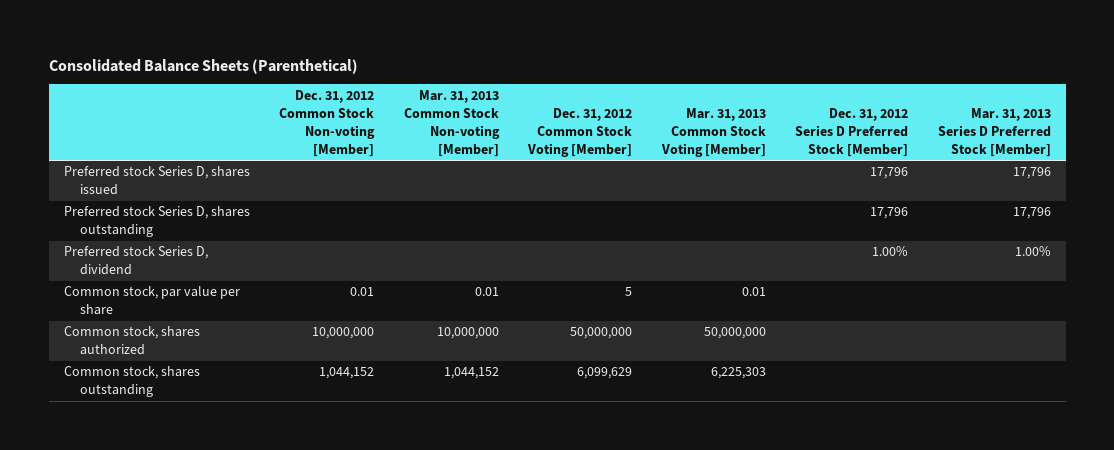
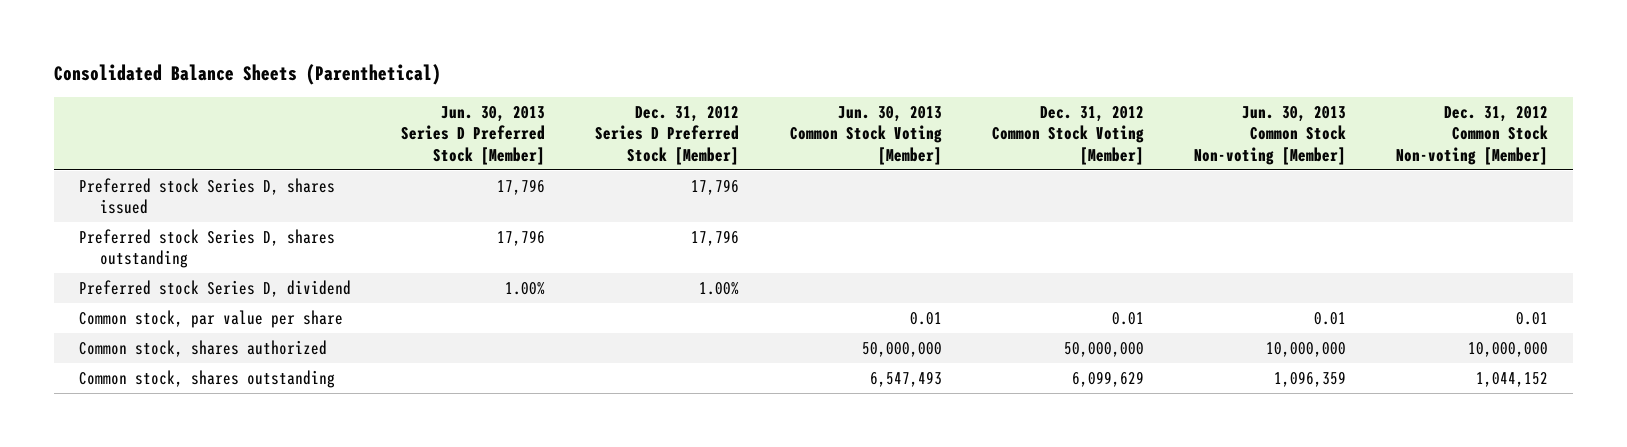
[403,89,500,157] Mar. 31, 2013 Common Stock Non-voting [Member] -> none
[660,107,766,157] Mar. 31, 2013 Common Stock Voting [Member] -> none
[937,107,1051,157] Mar. 31, 2013 Series D Preferred Stock [Member] -> none
none -> [401,106,546,165] Jun. 30, 2013 Series D Preferred Stock [Member]
none -> [789,106,942,165] Jun. 30, 2013 Common Stock Voting [Member]
none -> [1194,106,1347,165] Jun. 30, 2013 Common Stock Non-voting [Member]
[625,287,633,297] 5 -> [1111,312,1144,326] 0.01

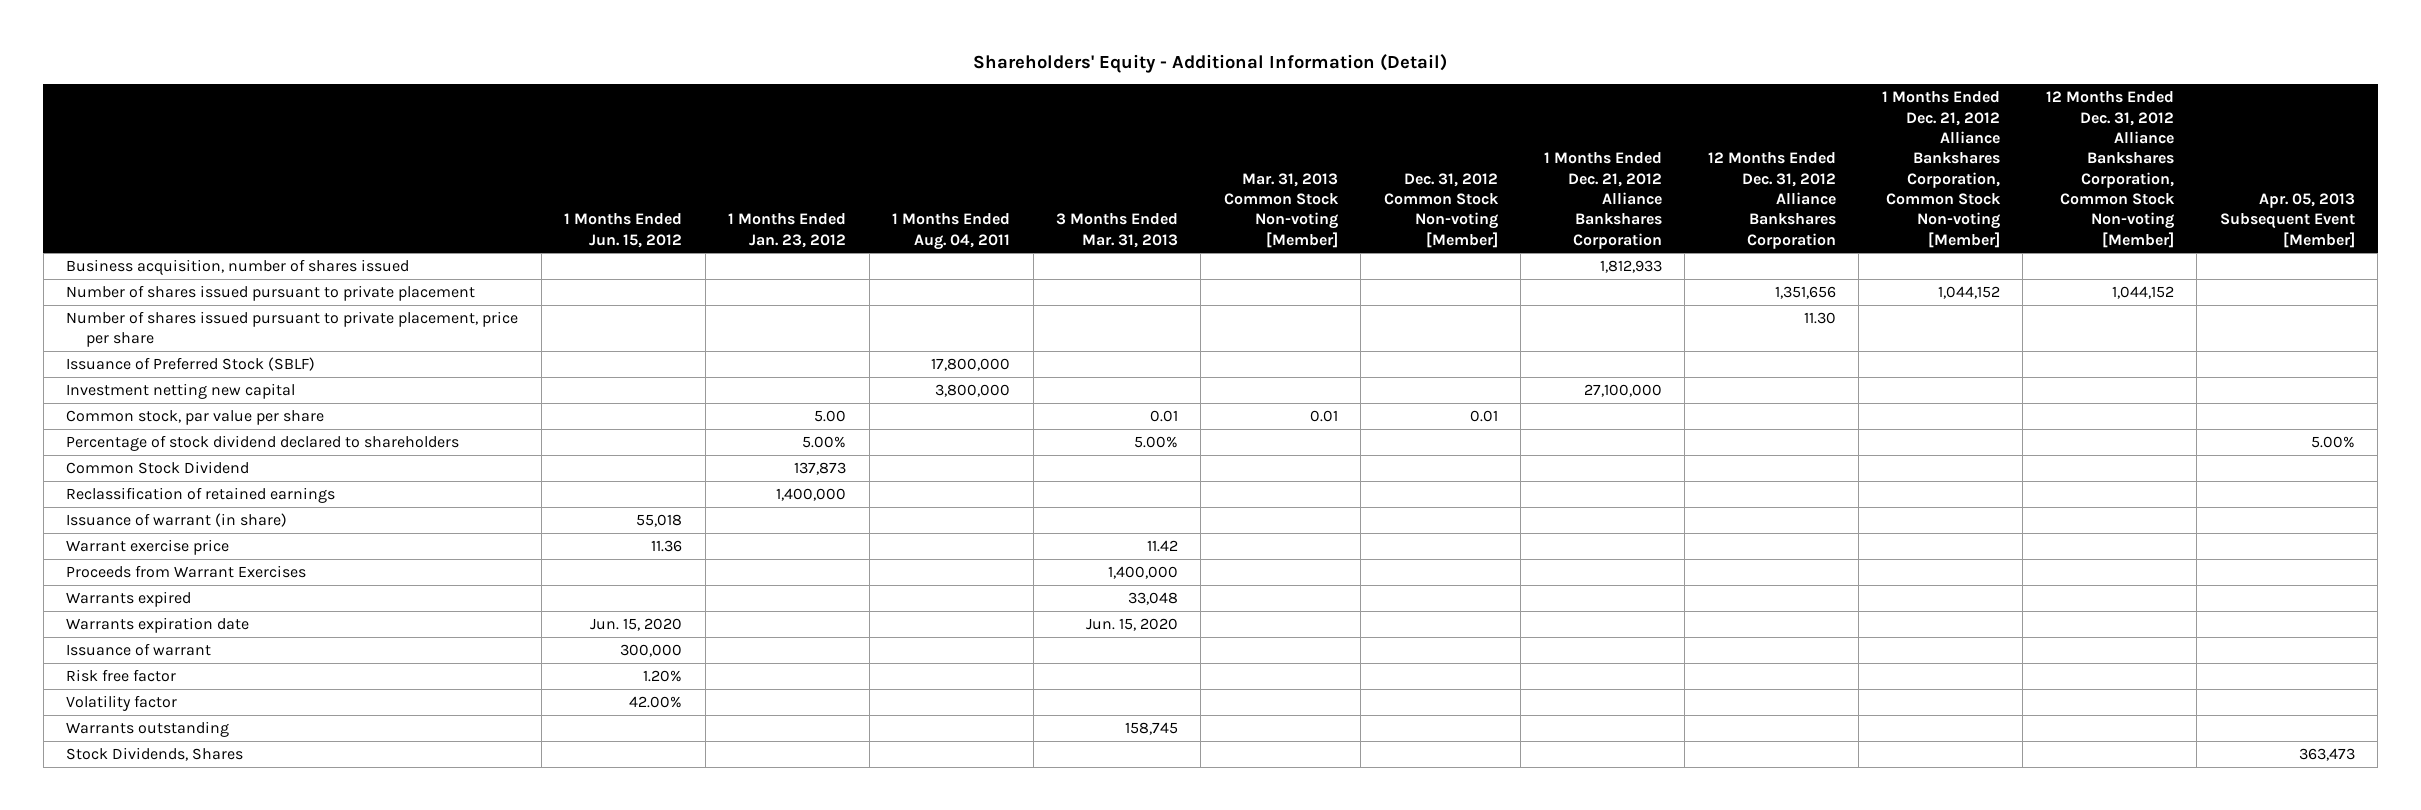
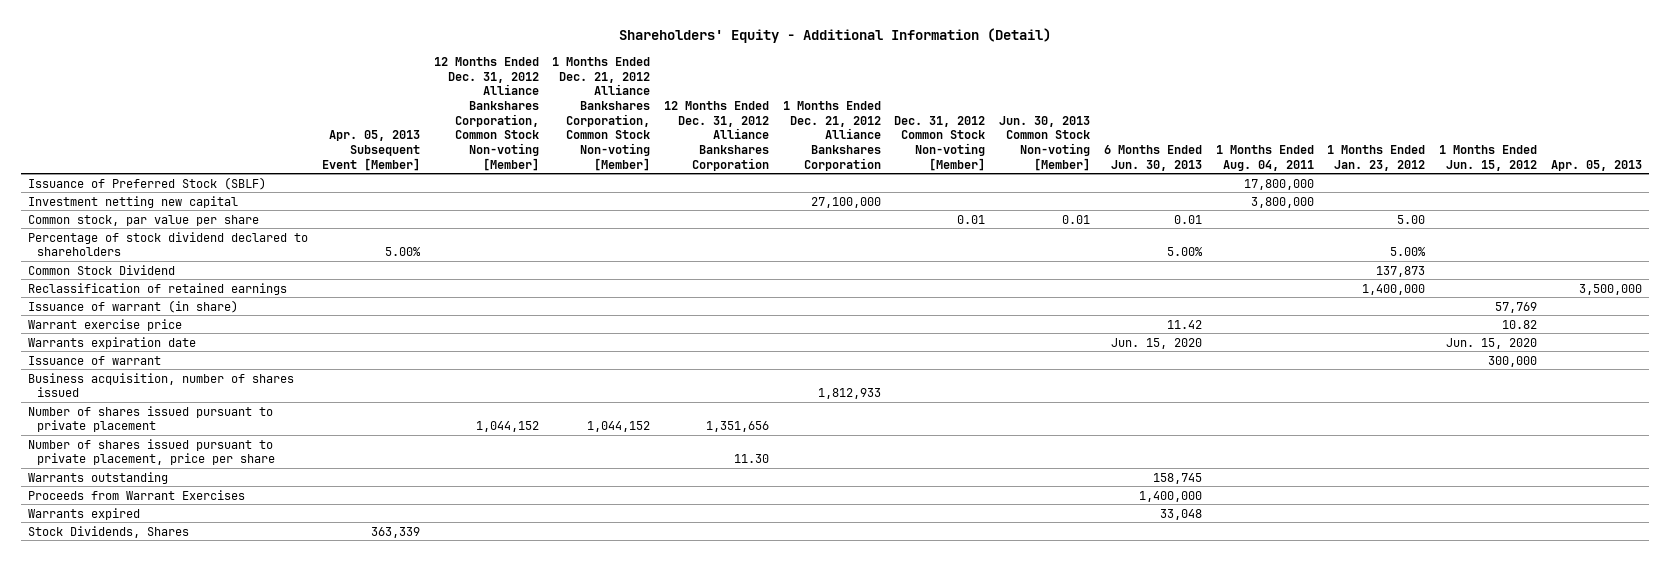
[1056,213,1179,248] 3 Months Ended Mar. 31, 2013 -> none
[1223,172,1339,248] Mar. 31, 2013 Common Stock Non-voting [Member] -> none
none -> [999,115,1091,171] Jun. 30, 2013 Common Stock Non-voting [Member]
none -> [1103,144,1202,171] 6 Months Ended Jun. 30, 2013
none -> [1550,159,1642,171] Apr. 05, 2013
[636,513,683,527] 55,018 -> [1494,301,1537,313] 57,769
[651,539,683,552] 11.36 -> [1501,319,1537,329] 10.82
[66,668,177,682] Risk free factor -> none
[66,694,178,711] Volatility factor -> none
[66,258,410,275] Business acquisition, number of shares issued -> [28,372,295,398] Business acquisition, number of shares issued
[66,284,476,301] Number of shares issued pursuant to private placement -> [28,405,274,433] Number of shares issued pursuant to private placement
[66,310,519,348] Number of shares issued pursuant to private placement, price per share -> [28,438,276,466] Number of shares issued pursuant to private placement, price per share
[66,564,307,578] Proceeds from Warrant Exercises -> [28,489,246,500] Proceeds from Warrant Exercises
[66,590,192,607] Warrants expired -> [28,507,141,520] Warrants expired
[2298,747,2355,761] 363,473 -> [370,526,420,538] 363,339

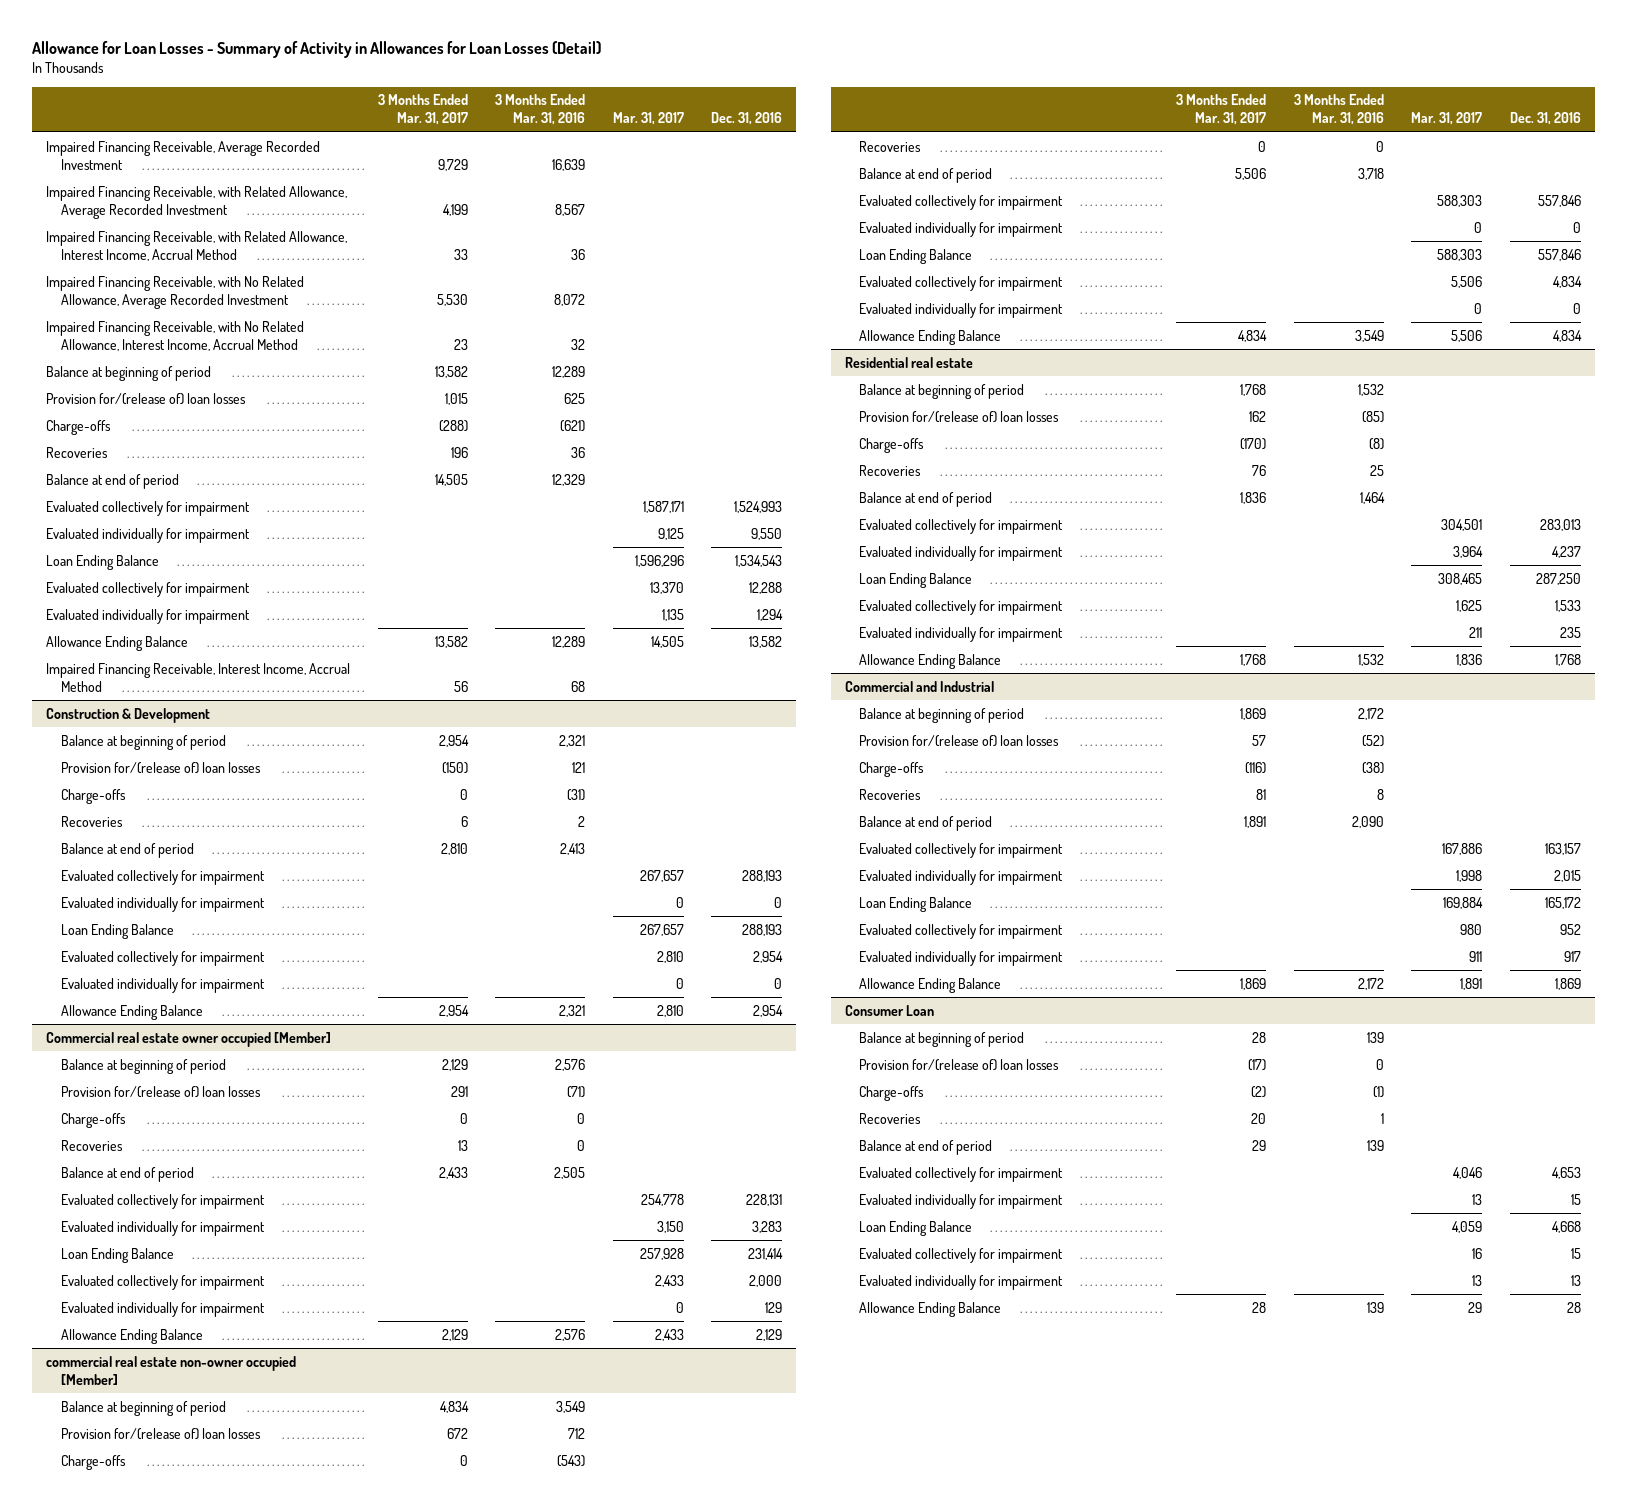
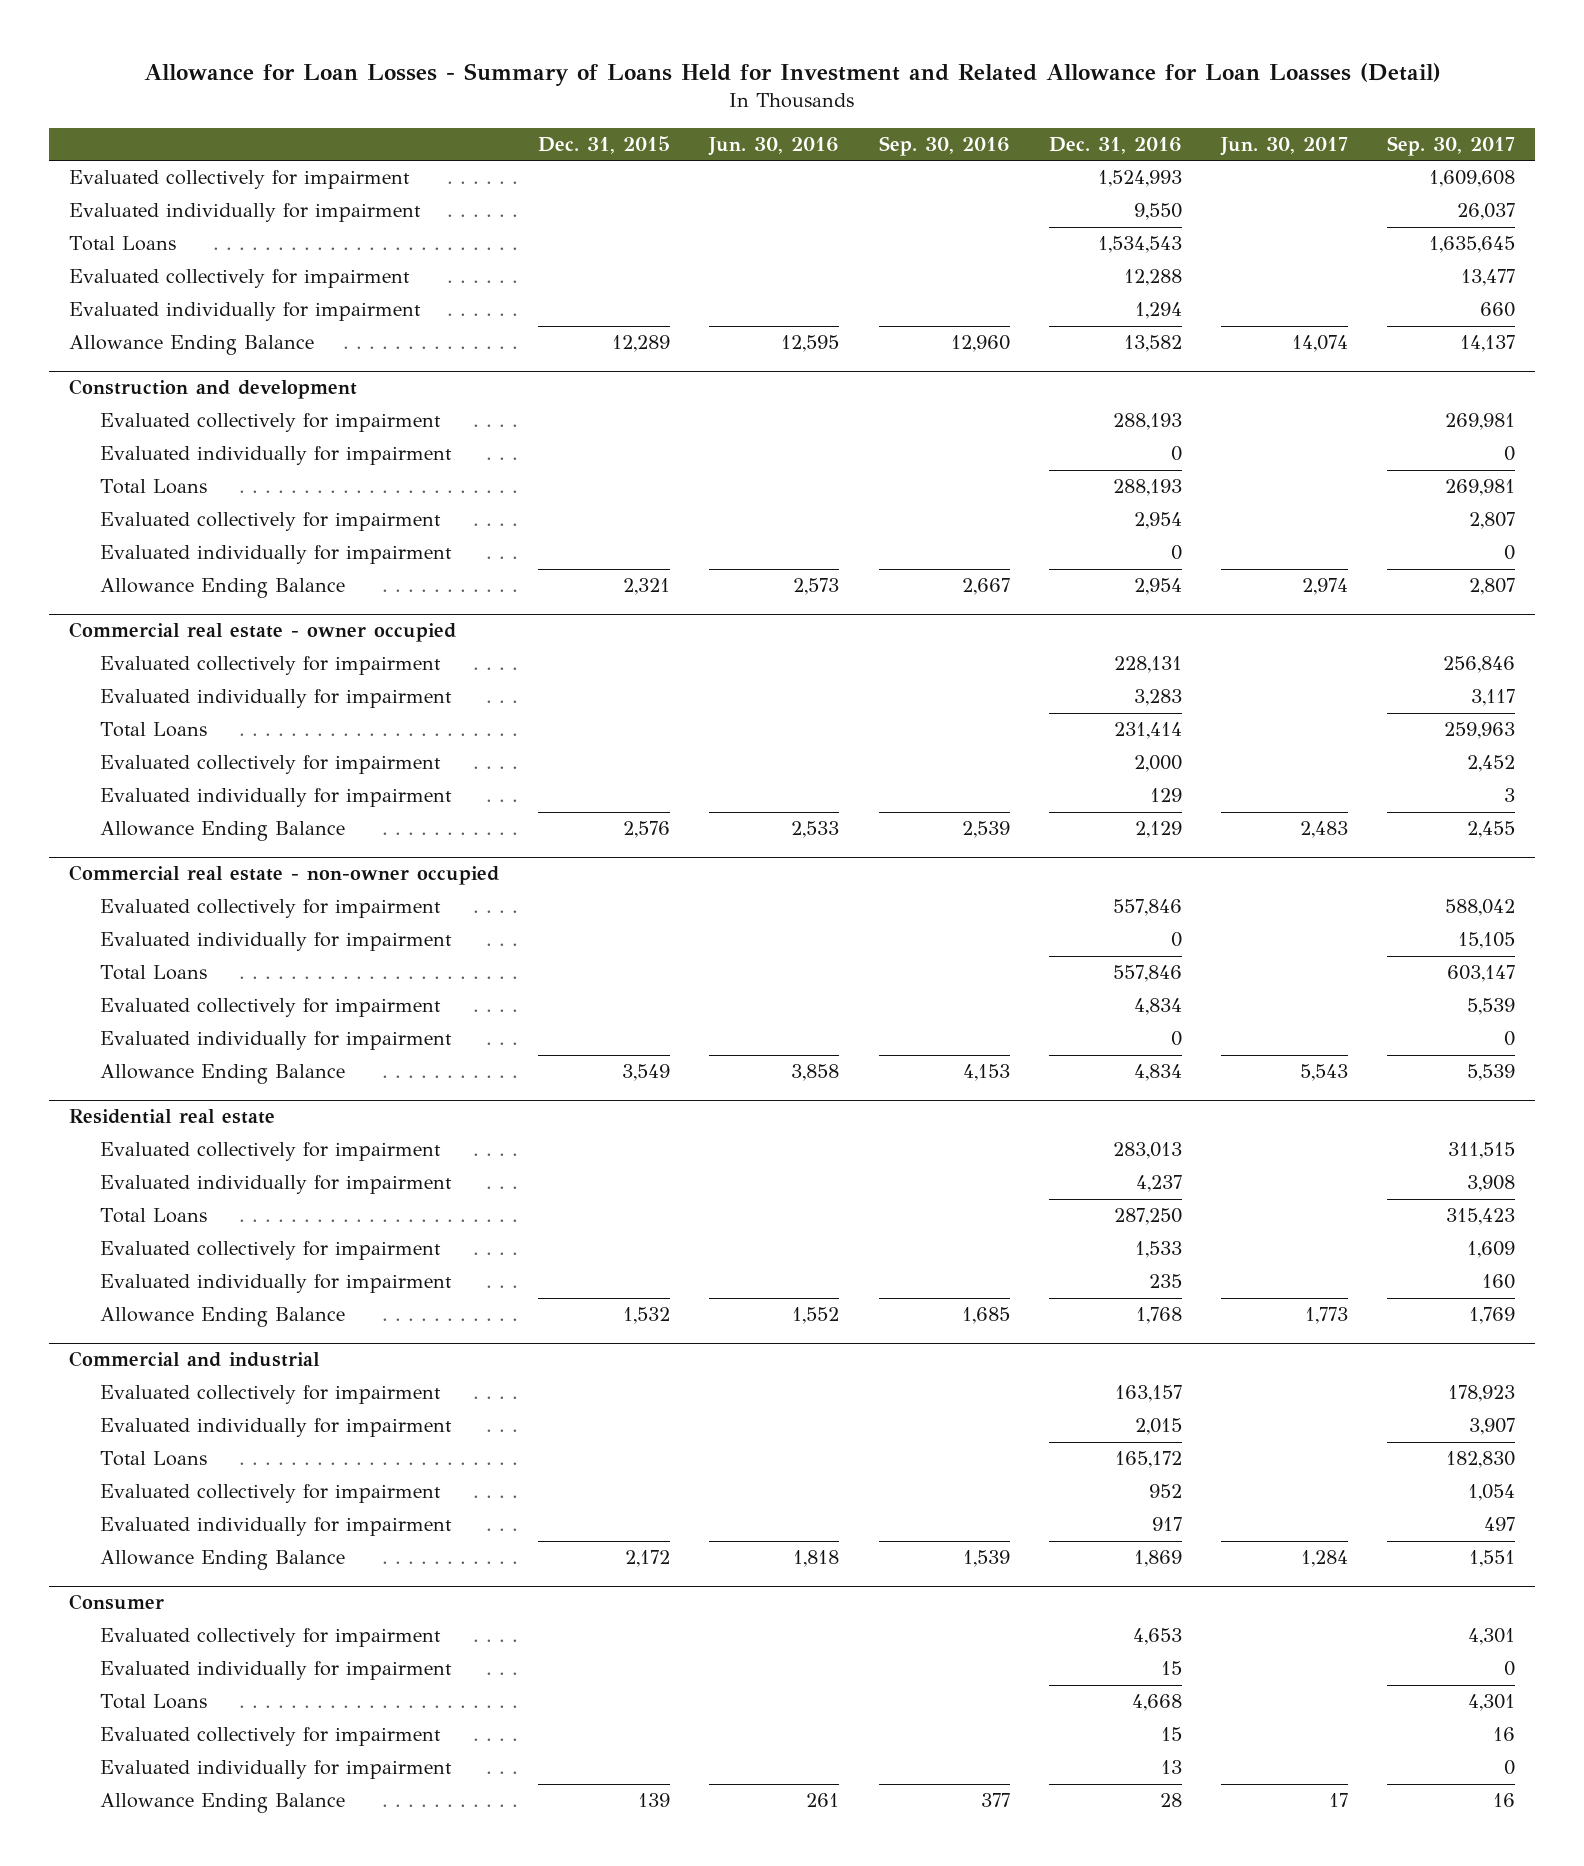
[32,40,602,58] Allowance for Loan Losses - Summary of Activity in Allowances for Loan Losses (Detail) -> [144,63,1442,87] Allowance for Loan Losses - Summary of Loans Held for Investment and Related Allowance for Loan Loasses (Detail)
[377,94,468,126] 3 Months Ended Mar. 31, 2017 -> none
[495,94,586,126] 3 Months Ended Mar. 31, 2016 -> none
[612,112,684,126] Mar. 31, 2017 -> none
none -> [537,135,670,154] Dec. 31, 2015
none -> [708,136,840,156] Jun. 30, 2016
none -> [878,135,1010,156] Sep. 30, 2016
none -> [1220,136,1349,156] Jun. 30, 2017
none -> [1387,135,1516,156] Sep. 30, 2017
[46,140,321,170] Impaired Financing Receivable, Average Recorded Investment -> none
[46,185,348,219] Impaired Financing Receivable, with Related Allowance, Average Recorded Investment -> none
[46,230,348,261] Impaired Financing Receivable, with Related Allowance, Interest Income, Accrual Method -> none
[46,275,305,309] Impaired Financing Receivable, with No Related Allowance, Average Recorded Investment -> none
[46,320,305,351] Impaired Financing Receivable, with No Related Allowance, Interest Income, Accrual Method -> none
[46,365,212,381] Balance at beginning of period -> none
[46,392,247,405] Provision for/(release of) loan losses -> none
[46,419,112,435] Charge-offs -> none
[46,446,109,458] Recoveries -> none
[46,473,180,489] Balance at end of period -> none
[46,554,160,570] Loan Ending Balance -> [68,236,176,252] Total Loans
[46,662,351,692] Impaired Financing Receivable, Interest Income, Accrual Method -> none
[60,734,226,750] Balance at beginning of period -> none
[60,761,261,774] Provision for/(release of) loan losses -> none
[60,788,126,804] Charge-offs -> none
[60,815,123,827] Recoveries -> none
[60,842,194,858] Balance at end of period -> none
[46,707,211,723] Construction & Development -> [68,379,357,400] Construction and development
[60,923,174,939] Loan Ending Balance -> [100,479,208,495] Total Loans
[60,1058,226,1074] Balance at beginning of period -> none
[60,1085,261,1098] Provision for/(release of) loan losses -> none
[60,1112,126,1128] Charge-offs -> none
[60,1139,123,1151] Recoveries -> none
[60,1166,194,1182] Balance at end of period -> none
[46,1031,332,1047] Commercial real estate owner occupied [Member] -> [68,622,456,643] Commercial real estate - owner occupied
[60,1247,174,1263] Loan Ending Balance -> [100,722,208,738] Total Loans
[60,1400,226,1416] Balance at beginning of period -> none
[60,1427,261,1440] Provision for/(release of) loan losses -> none
[60,1454,126,1470] Charge-offs -> none
[859,140,922,152] Recoveries -> none
[859,167,993,183] Balance at end of period -> none
[46,1355,297,1385] commercial real estate non-owner occupied [Member] -> [68,865,499,886] Commercial real estate - non-owner occupied
[859,248,973,264] Loan Ending Balance -> [100,965,208,981] Total Loans
[859,383,1025,399] Balance at beginning of period -> none
[859,410,1060,423] Provision for/(release of) loan losses -> none
[859,437,925,453] Charge-offs -> none
[859,464,922,476] Recoveries -> none
[859,491,993,507] Balance at end of period -> none
[859,572,973,588] Loan Ending Balance -> [100,1208,208,1224] Total Loans
[859,707,1025,723] Balance at beginning of period -> none
[859,734,1060,747] Provision for/(release of) loan losses -> none
[859,761,925,777] Charge-offs -> none
[859,788,922,800] Recoveries -> none
[859,815,993,831] Balance at end of period -> none
[844,680,994,692] Commercial and Industrial -> [68,1351,320,1368] Commercial and industrial
[859,896,973,912] Loan Ending Balance -> [100,1451,208,1467] Total Loans
[859,1031,1025,1047] Balance at beginning of period -> none
[859,1058,1060,1071] Provision for/(release of) loan losses -> none
[859,1085,925,1101] Charge-offs -> none
[859,1112,922,1124] Recoveries -> none
[859,1139,993,1155] Balance at end of period -> none
[844,1004,934,1016] Consumer Loan -> [68,1594,164,1611] Consumer
[859,1220,973,1236] Loan Ending Balance -> [100,1694,208,1710] Total Loans

